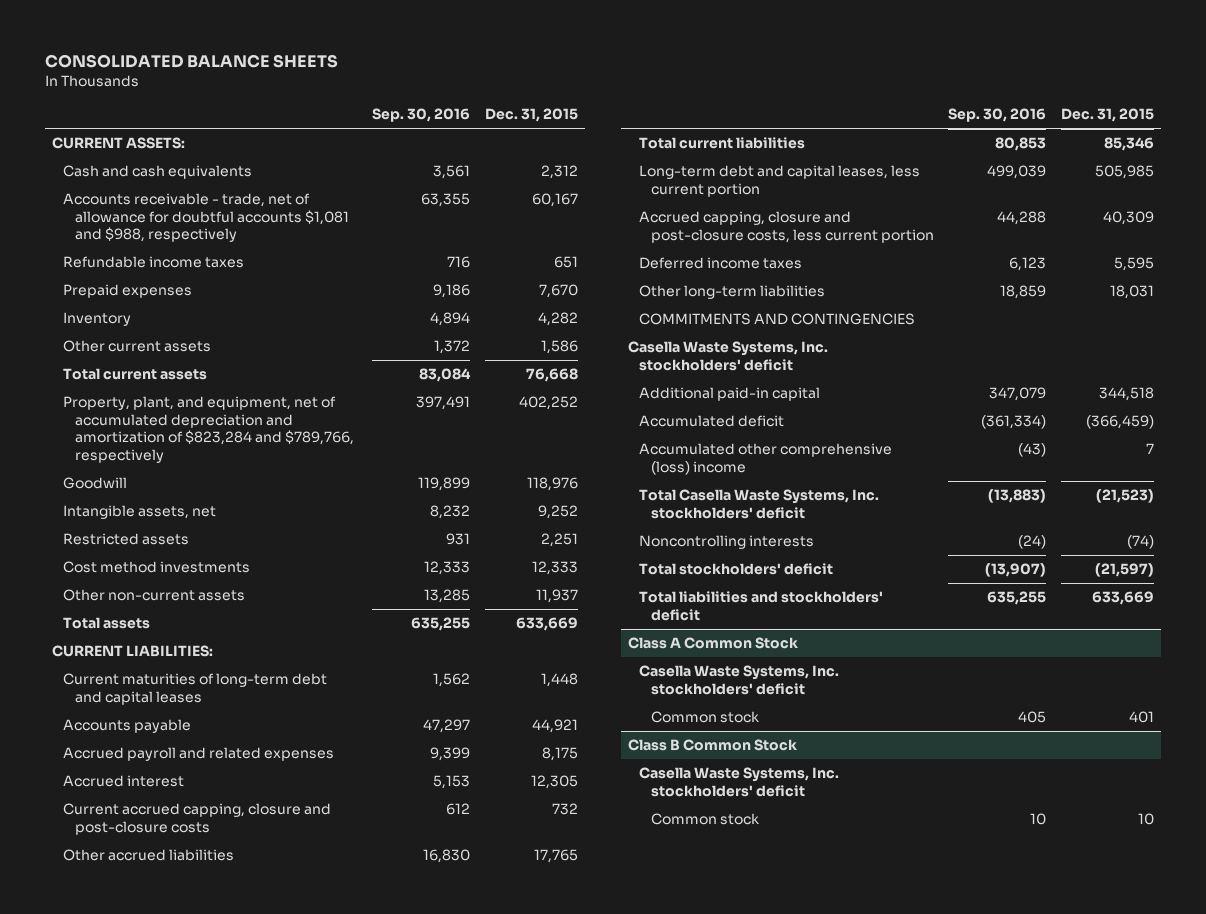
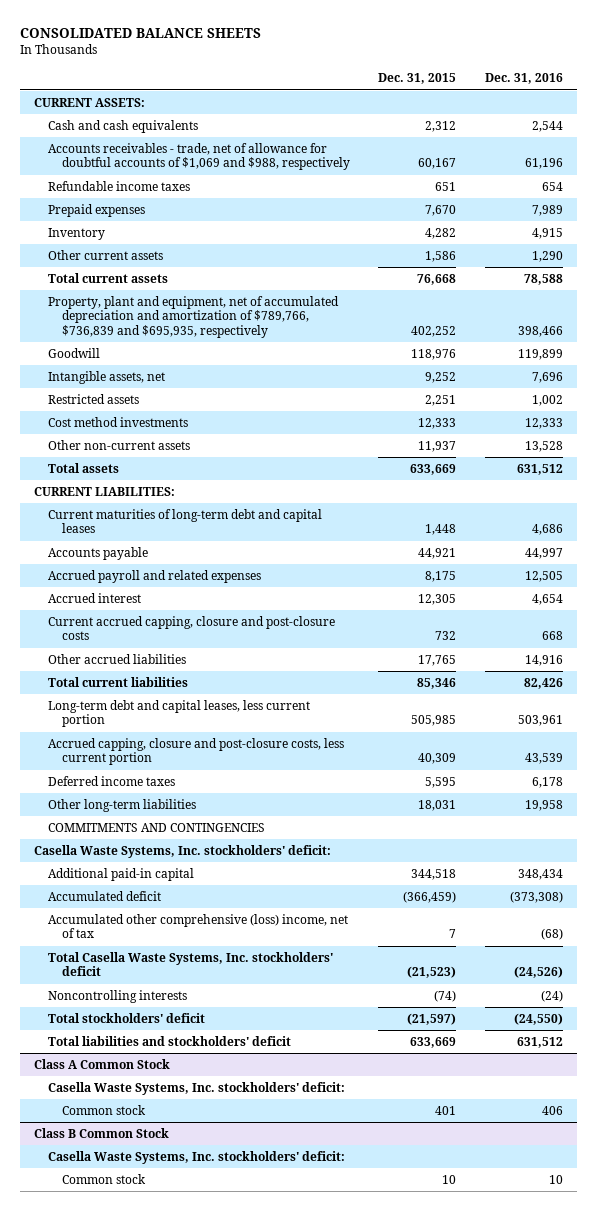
[372,108,471,123] Sep. 30, 2016 -> none
none -> [484,73,563,85] Dec. 31, 2016
[63,193,349,243] Accounts receivable - trade, net of allowance for doubtful accounts $1,081 and $988, respectively -> [47,143,350,171] Accounts receivables - trade, net of allowance for doubtful accounts of $1,069 and $988, respectively
[63,396,354,463] Property, plant, and equipment, net of accumulated depreciation and amortization of $823,284 and $789,766, respectively -> [47,296,339,338] Property, plant and equipment, net of accumulated depreciation and amortization of $789,766, $736,839 and $695,935, respectively
[627,341,828,371] Casella Waste Systems, Inc. stockholders' deficit -> [33,845,331,859] Casella Waste Systems, Inc. stockholders' deficit:
[639,443,893,475] Accumulated other comprehensive (loss) income -> [47,914,348,939] Accumulated other comprehensive (loss) income, net of tax
[639,665,840,695] Casella Waste Systems, Inc. stockholders' deficit -> [47,1082,345,1096] Casella Waste Systems, Inc. stockholders' deficit:
[639,767,840,797] Casella Waste Systems, Inc. stockholders' deficit -> [47,1151,345,1165] Casella Waste Systems, Inc. stockholders' deficit:

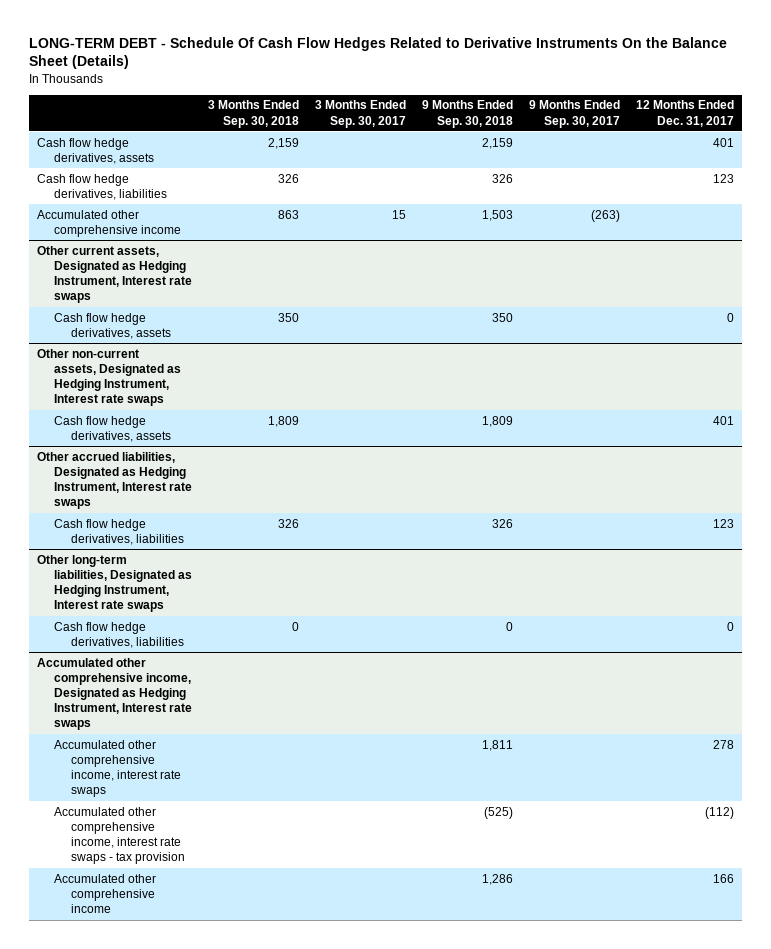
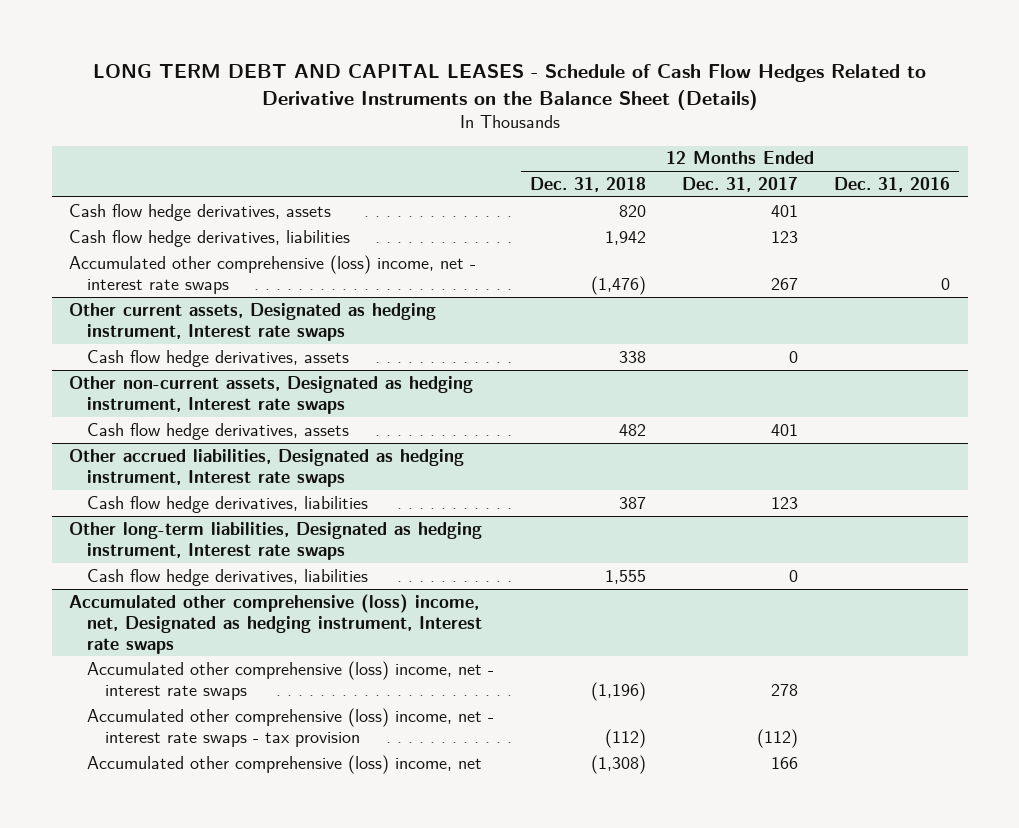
[29,36,728,70] LONG-TERM DEBT - Schedule Of Cash Flow Hedges Related to Derivative Instruments On the Balance Sheet (Details) -> [92,64,926,111] LONG TERM DEBT AND CAPITAL LEASES - Schedule of Cash Flow Hedges Related to Derivative Instruments on the Balance Sheet (Details)
[208,100,300,128] 3 Months Ended Sep. 30, 2018 -> none
[315,100,407,128] 3 Months Ended Sep. 30, 2017 -> none
[422,100,514,128] 9 Months Ended Sep. 30, 2018 -> none
[529,100,621,128] 9 Months Ended Sep. 30, 2017 -> none
none -> [530,177,647,193] Dec. 31, 2018
none -> [833,177,950,193] Dec. 31, 2016
[37,209,181,237] Accumulated other comprehensive income -> none
none -> [69,254,477,294] Accumulated other comprehensive (loss) income, net - interest rate swaps
[37,245,192,304] Other current assets, Designated as Hedging Instrument, Interest rate swaps -> [69,302,437,341] Other current assets, Designated as hedging instrument, Interest rate swaps
[37,348,181,407] Other non-current assets, Designated as Hedging Instrument, Interest rate swaps -> [69,375,474,414] Other non-current assets, Designated as hedging instrument, Interest rate swaps
[37,451,192,510] Other accrued liabilities, Designated as Hedging Instrument, Interest rate swaps -> [69,448,465,487] Other accrued liabilities, Designated as hedging instrument, Interest rate swaps
[37,554,192,613] Other long-term liabilities, Designated as Hedging Instrument, Interest rate swaps -> [69,521,483,560] Other long-term liabilities, Designated as hedging instrument, Interest rate swaps
[37,657,192,731] Accumulated other comprehensive income, Designated as Hedging Instrument, Interest rate swaps -> [69,593,483,654] Accumulated other comprehensive (loss) income, net, Designated as hedging instrument, Interest rate swaps
[53,739,181,798] Accumulated other comprehensive income, interest rate swaps -> [87,660,495,700] Accumulated other comprehensive (loss) income, net - interest rate swaps
[53,806,185,865] Accumulated other comprehensive income, interest rate swaps - tax provision -> [87,707,495,747] Accumulated other comprehensive (loss) income, net - interest rate swaps - tax provision
[53,873,156,914] Accumulated other comprehensive income -> [87,754,483,774] Accumulated other comprehensive (loss) income, net

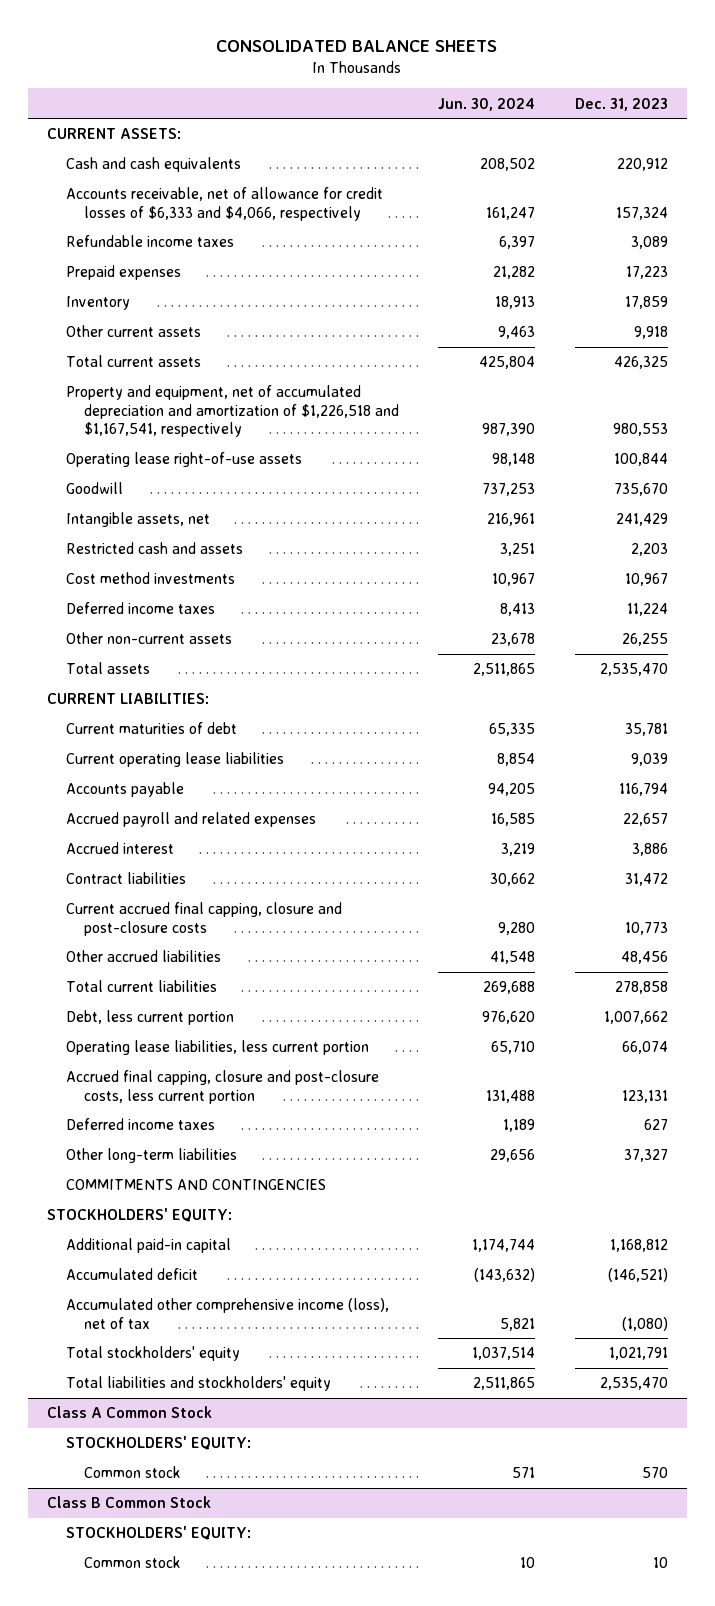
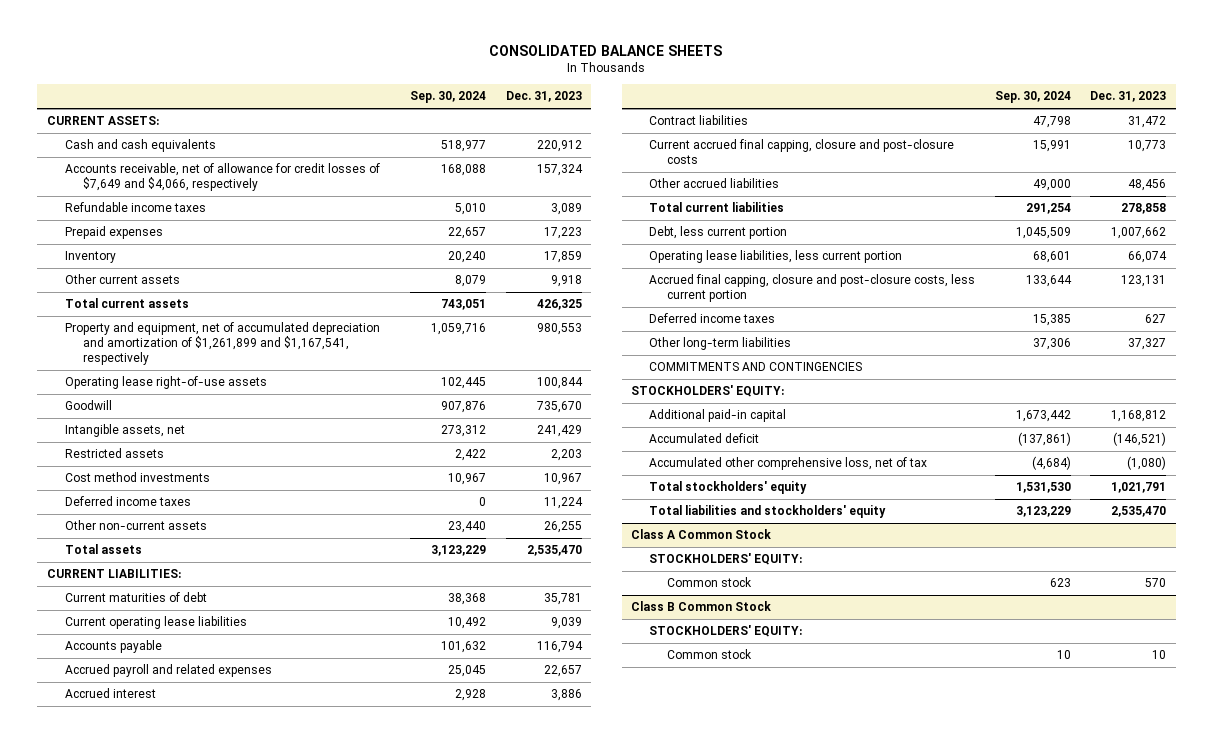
[438,97,536,111] Jun. 30, 2024 -> none
none -> [410,91,487,104] Sep. 30, 2024
[65,187,383,221] Accounts receivable, net of allowance for credit losses of $6,333 and $4,066, respectively -> [65,163,381,192] Accounts receivable, net of allowance for credit losses of $7,649 and $4,066, respectively
[65,385,400,437] Property and equipment, net of accumulated depreciation and amortization of $1,226,518 and $1,167,541, respectively -> [65,322,381,366] Property and equipment, net of accumulated depreciation and amortization of $1,261,899 and $1,167,541, respectively
[65,542,243,555] Restricted cash and assets -> [65,448,165,459] Restricted assets
[65,1298,389,1329] Accumulated other comprehensive income (loss), net of tax -> [649,457,928,471] Accumulated other comprehensive loss, net of tax

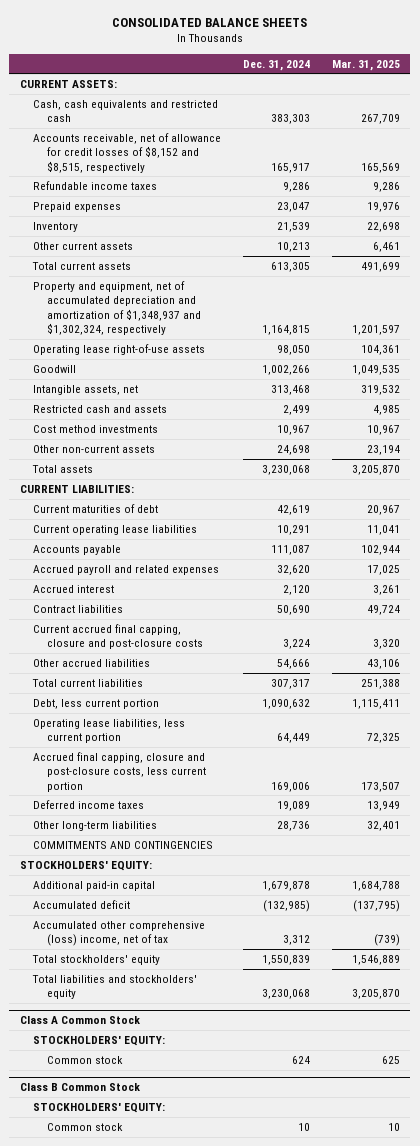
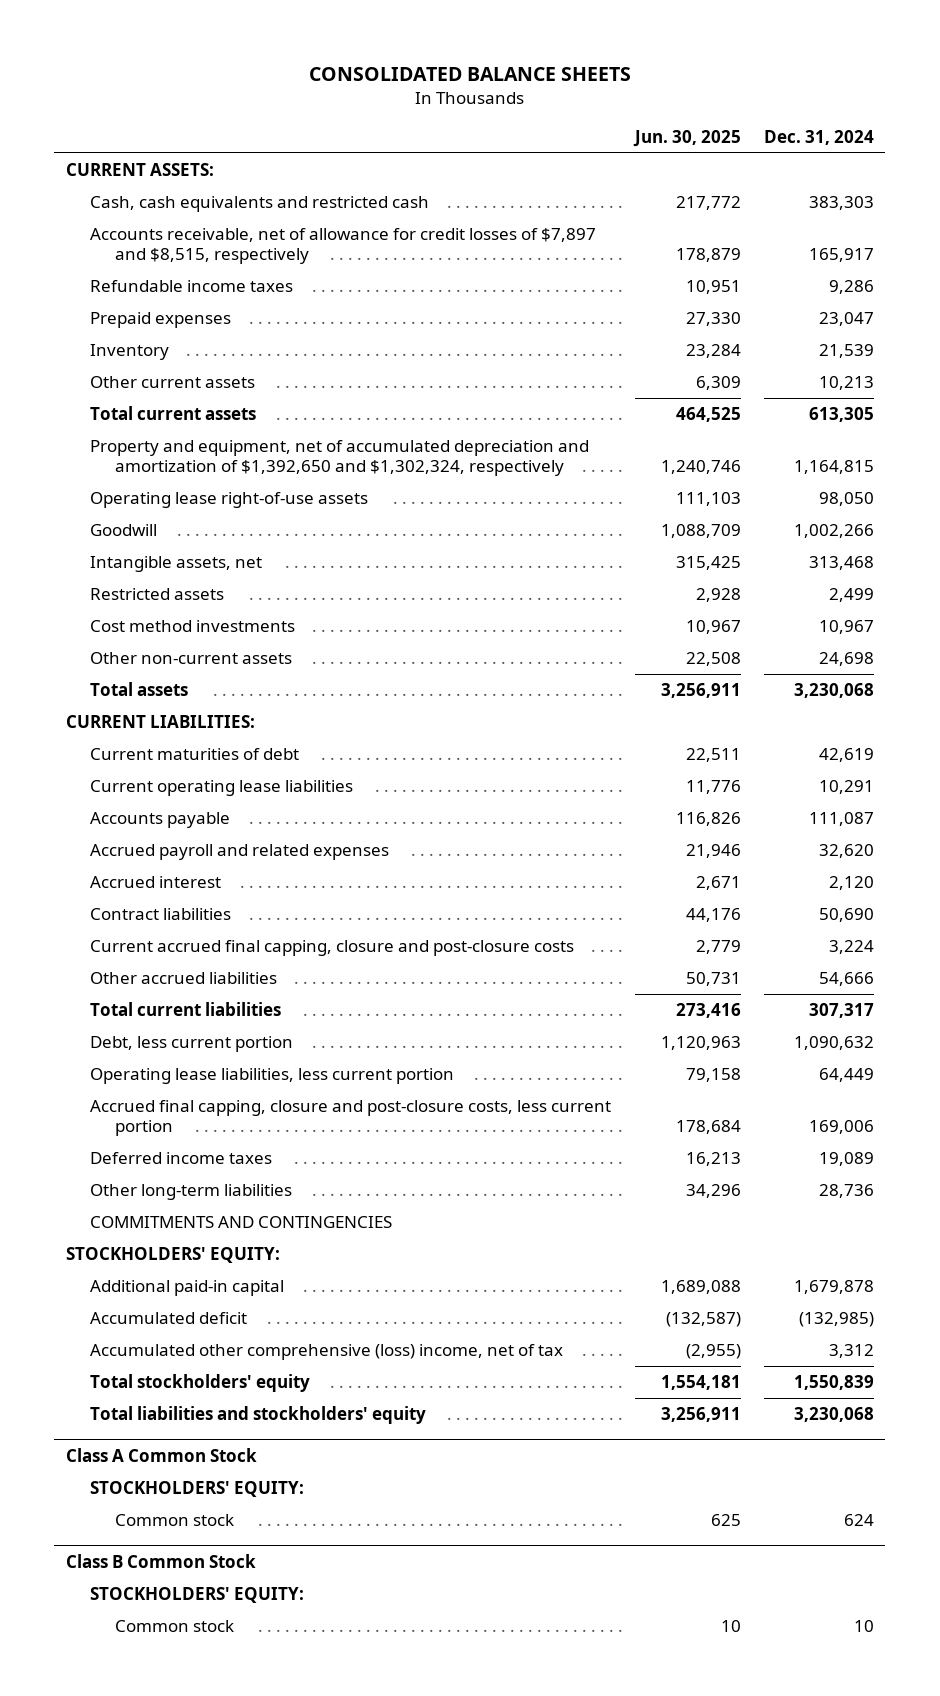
[331,59,400,71] Mar. 31, 2025 -> none
none -> [632,129,741,147] Jun. 30, 2025
[33,132,222,173] Accounts receivable, net of allowance for credit losses of $8,152 and $8,515, respectively -> [90,228,597,265] Accounts receivable, net of allowance for credit losses of $7,897 and $8,515, respectively
[33,280,201,336] Property and equipment, net of accumulated depreciation and amortization of $1,348,937 and $1,302,324, respectively -> [90,440,590,477] Property and equipment, net of accumulated depreciation and amortization of $1,392,650 and $1,302,324, respectively
[33,404,168,413] Restricted cash and assets -> [90,588,225,601] Restricted assets

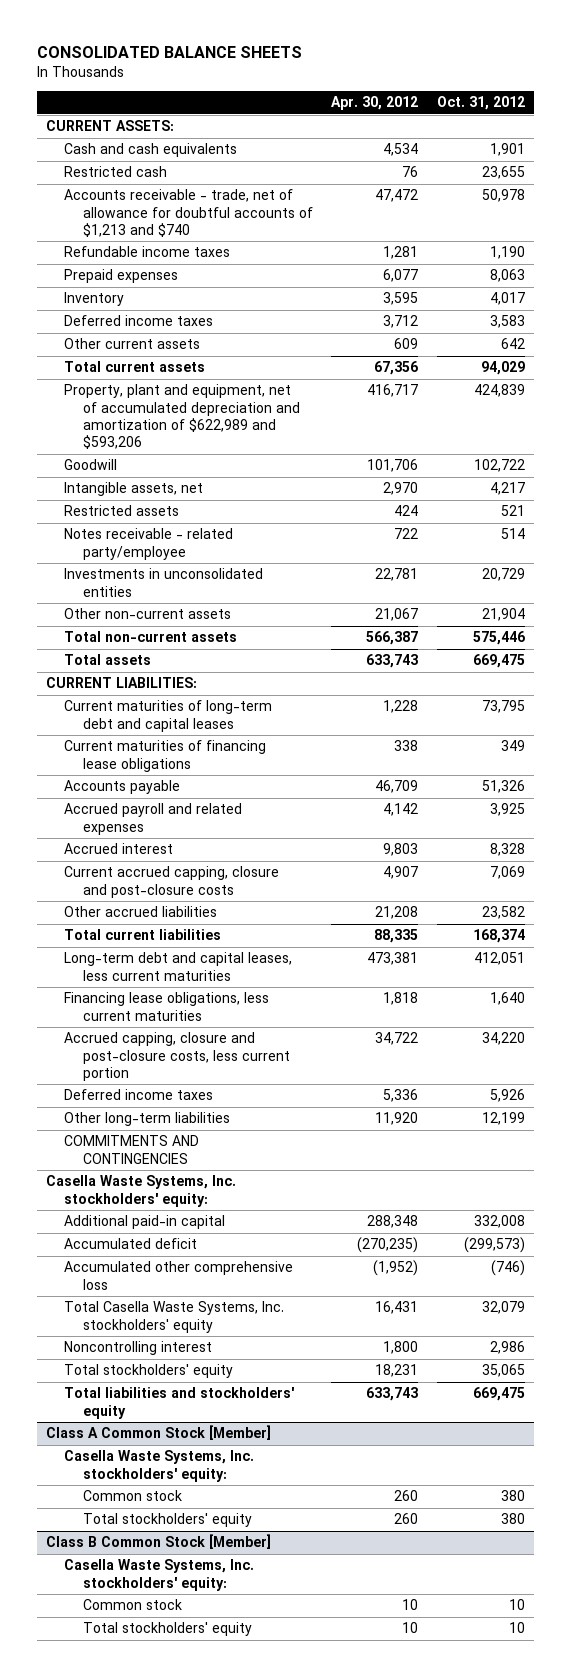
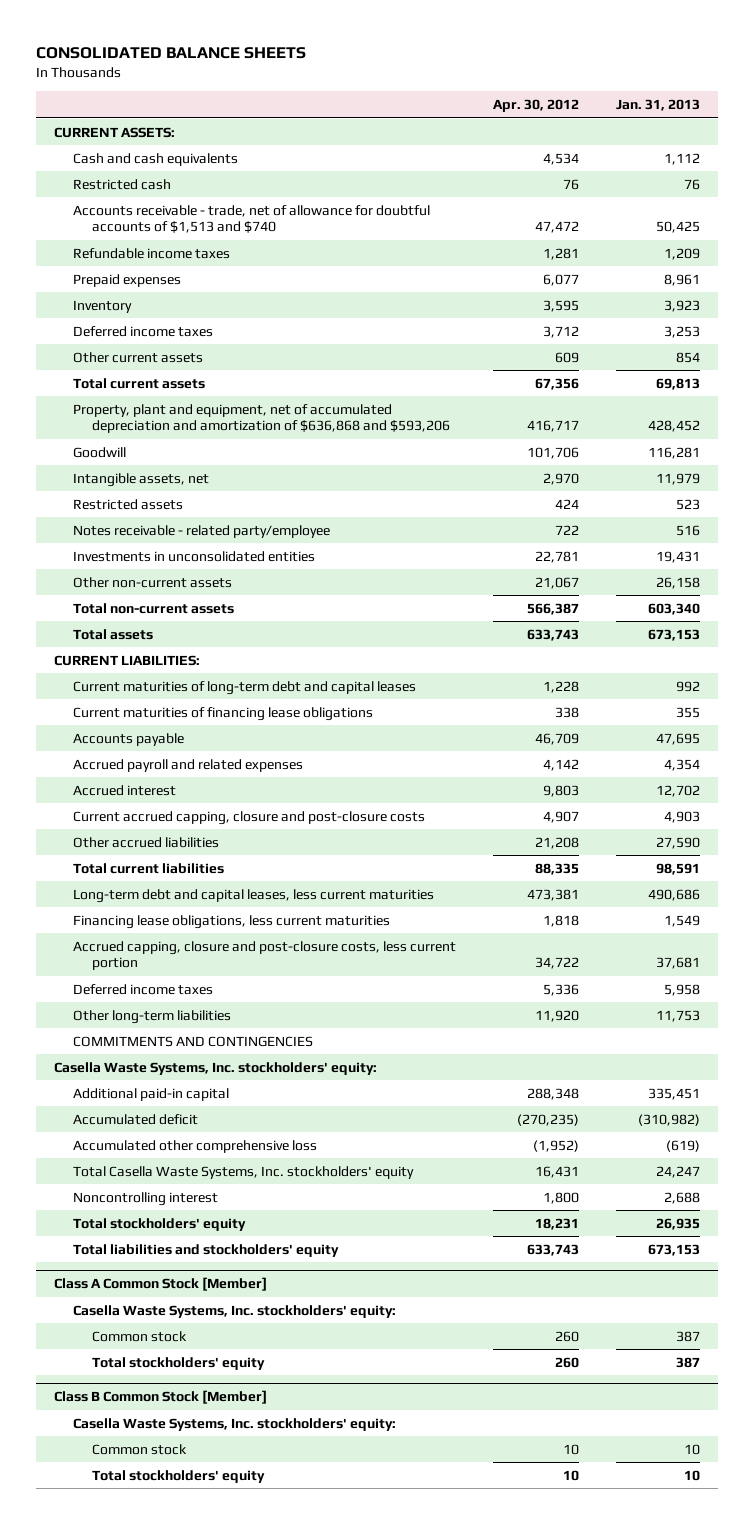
[436,96,525,111] Oct. 31, 2012 -> none
none -> [615,99,700,112] Jan. 31, 2013
[64,189,313,237] Accounts receivable - trade, net of allowance for doubtful accounts of $1,213 and $740 -> [73,204,431,234] Accounts receivable - trade, net of allowance for doubtful accounts of $1,513 and $740
[64,384,300,450] Property, plant and equipment, net of accumulated depreciation and amortization of $622,989 and $593,206 -> [73,403,450,434] Property, plant and equipment, net of accumulated depreciation and amortization of $636,868 and $593,206

